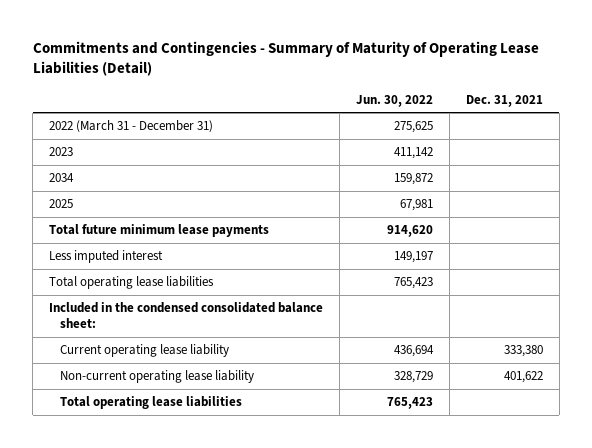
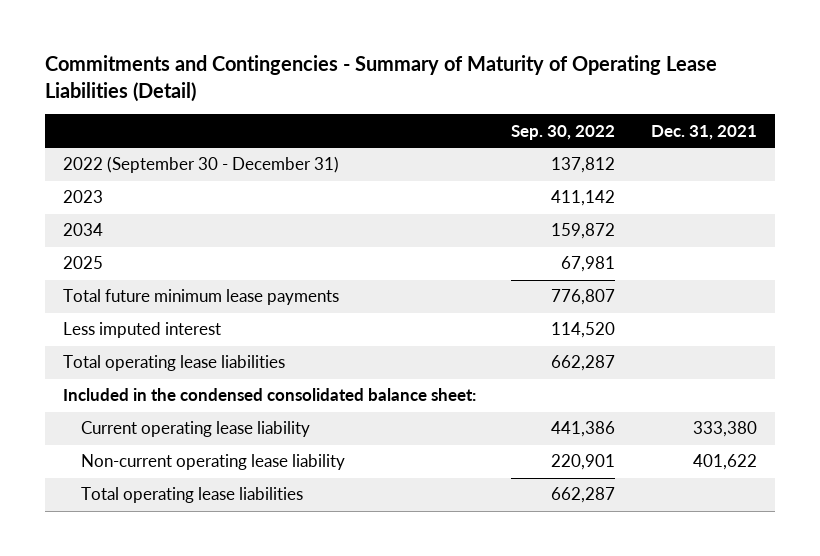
[356,94,434,107] Jun. 30, 2022 -> none
none -> [511,124,616,140] Sep. 30, 2022
[49,120,214,133] 2022 (March 31 - December 31) -> [63,156,340,174] 2022 (September 30 - December 31)

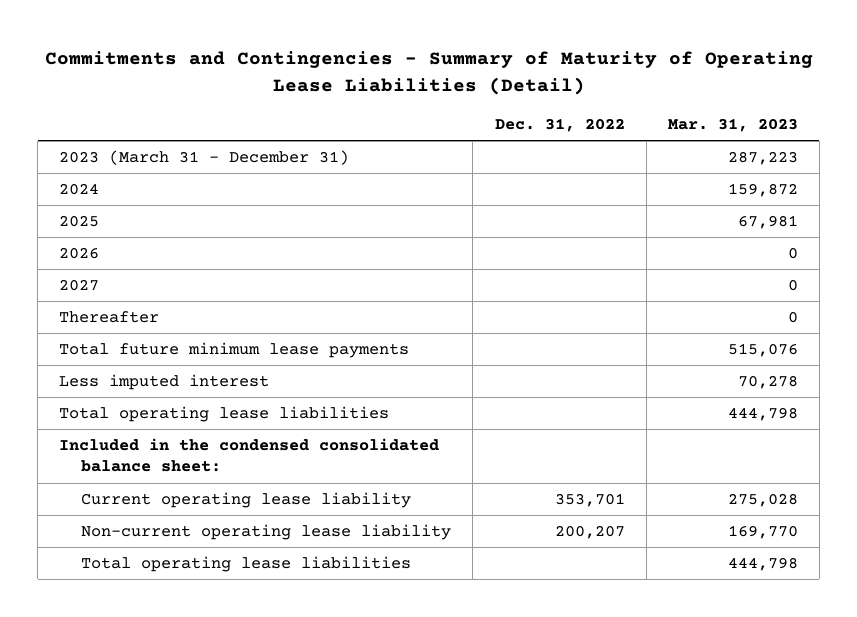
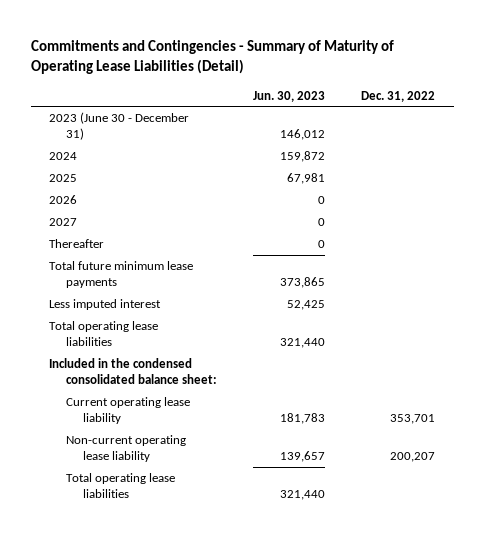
[667,117,798,132] Mar. 31, 2023 -> none
none -> [253,90,326,102] Jun. 30, 2023
[59,150,350,166] 2023 (March 31 - December 31) -> [48,112,189,141] 2023 (June 30 - December 31)

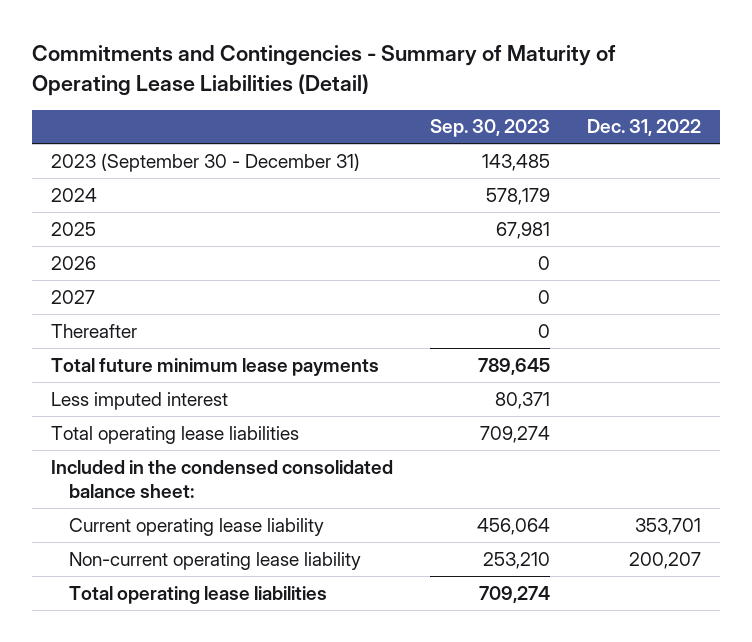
[253,90,326,102] Jun. 30, 2023 -> none
none -> [429,119,550,138] Sep. 30, 2023
[48,112,189,141] 2023 (June 30 - December 31) -> [50,152,360,172] 2023 (September 30 - December 31)

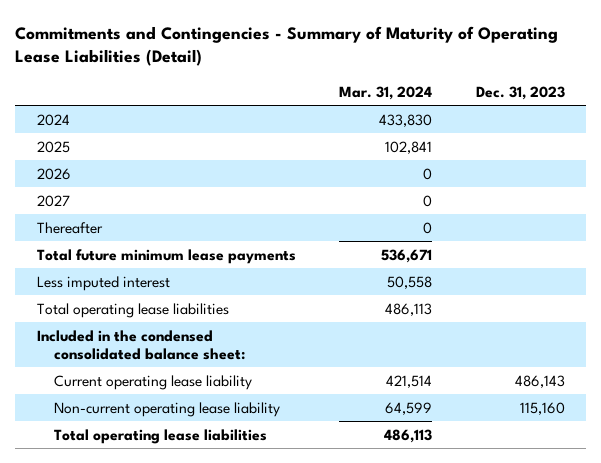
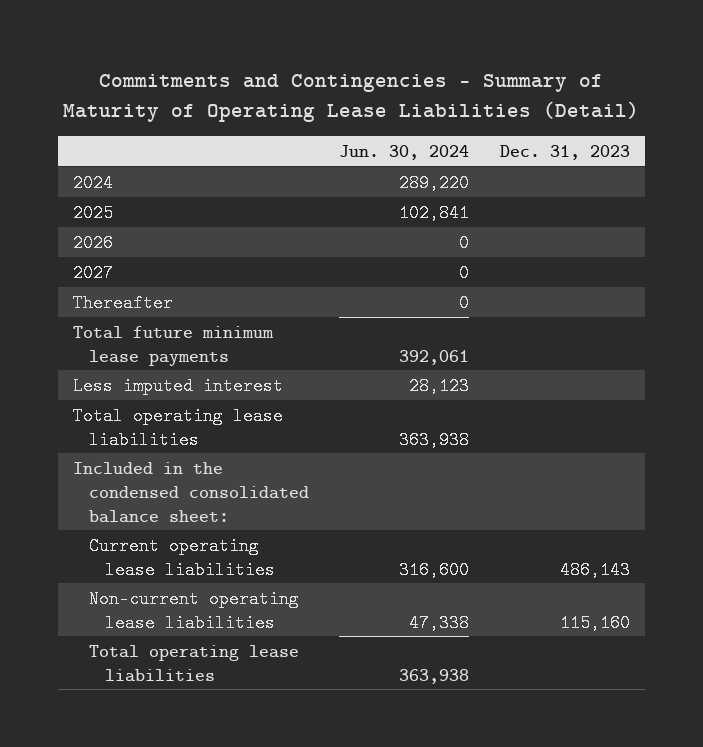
[339,85,433,100] Mar. 31, 2024 -> none
none -> [339,144,470,160] Jun. 30, 2024
[54,374,253,390] Current operating lease liability -> [88,536,275,579] Current operating lease liabilities
[54,401,281,417] Non-current operating lease liability -> [88,589,299,632] Non-current operating lease liabilities

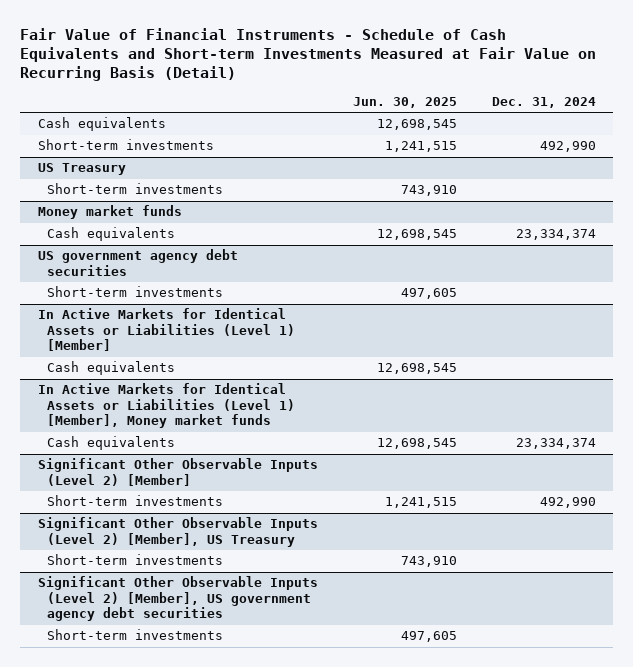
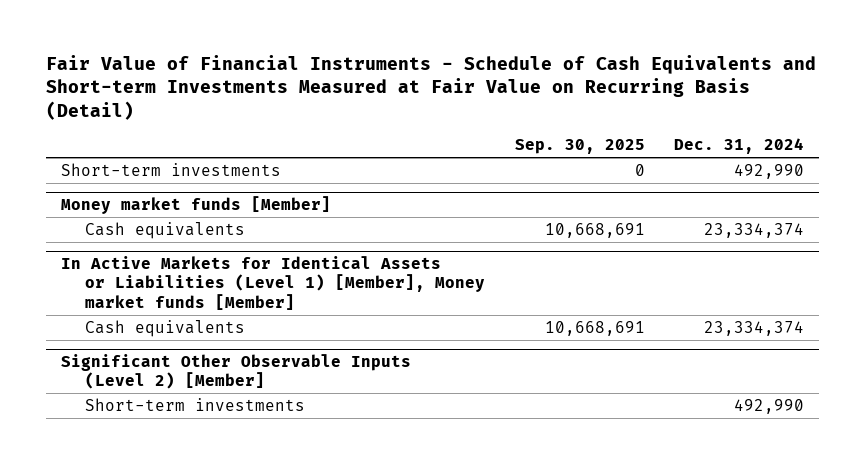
[352,97,457,109] Jun. 30, 2025 -> none
none -> [514,139,645,155] Sep. 30, 2025
[37,117,166,132] Cash equivalents -> none
[37,163,126,176] US Treasury -> none
[46,183,223,195] Short-term investments -> none
[37,205,182,220] Money market funds -> [60,196,331,215] Money market funds [Member]
[37,249,238,276] US government agency debt securities -> none
[46,286,223,298] Short-term investments -> none
[37,308,295,352] In Active Markets for Identical Assets or Liabilities (Level 1) [Member] -> none
[46,361,175,376] Cash equivalents -> none
[37,383,295,429] In Active Markets for Identical Assets or Liabilities (Level 1) [Member], Money market funds -> [60,256,485,310] In Active Markets for Identical Assets or Liabilities (Level 1) [Member], Money market funds [Member]
[37,517,318,547] Significant Other Observable Inputs (Level 2) [Member], US Treasury -> none
[46,554,223,566] Short-term investments -> none
[37,576,318,622] Significant Other Observable Inputs (Level 2) [Member], US government agency debt securities -> none
[46,629,223,641] Short-term investments -> none

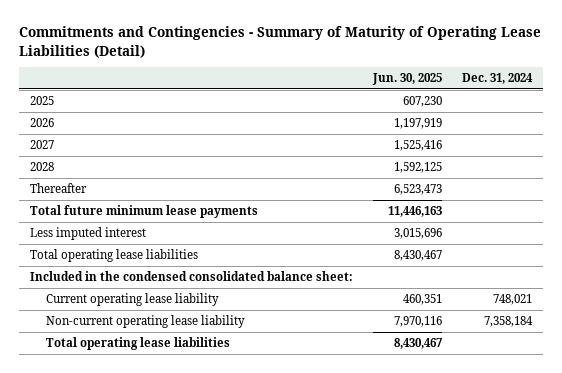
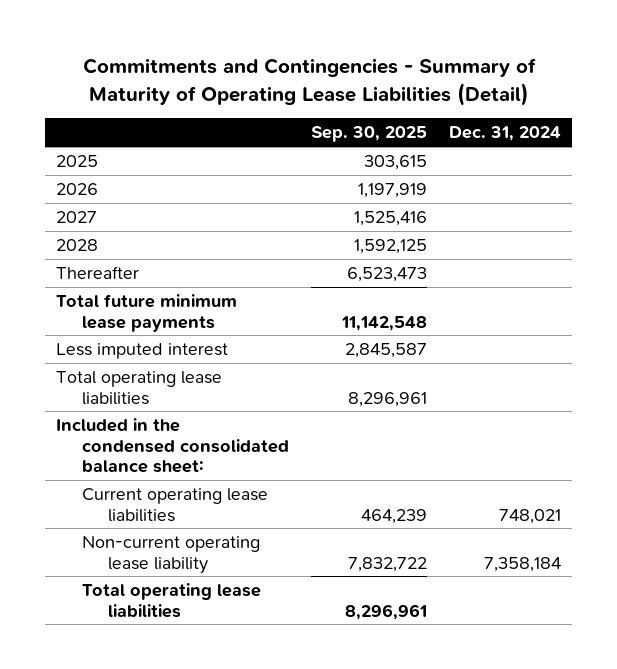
[371,73,442,86] Jun. 30, 2025 -> none
none -> [311,126,428,143] Sep. 30, 2025
[46,293,220,307] Current operating lease liability -> [82,487,269,522] Current operating lease liabilities

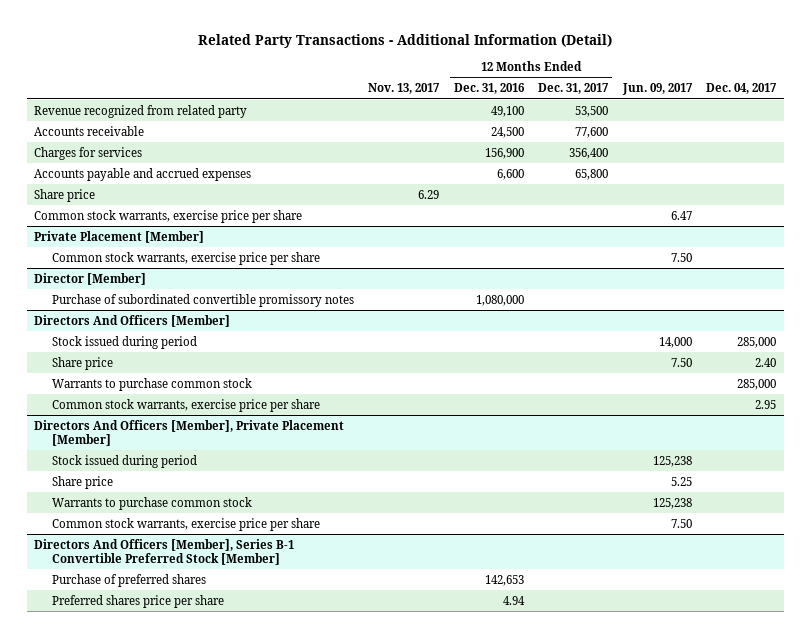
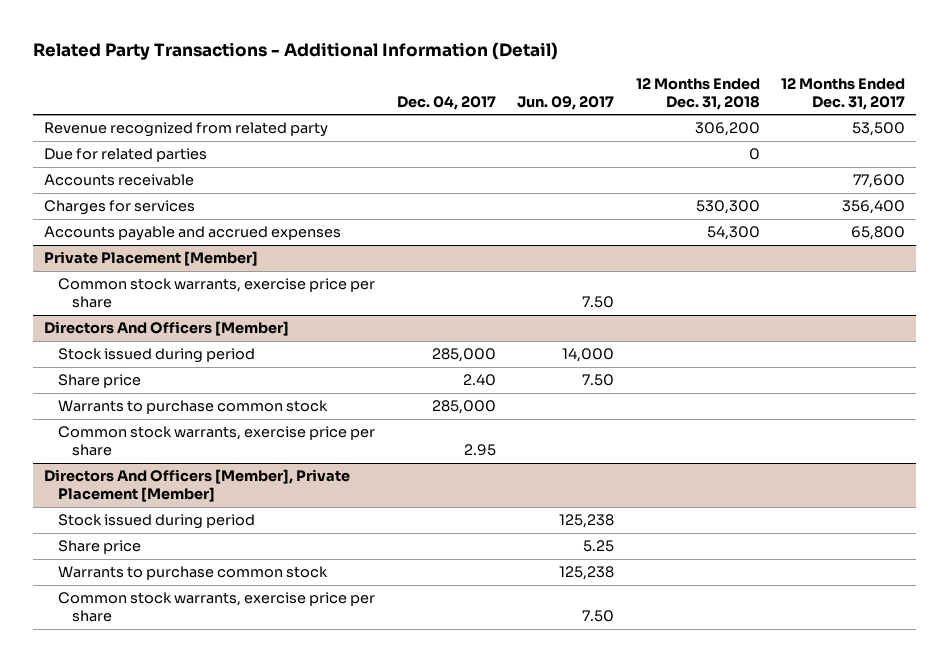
[368,83,441,95] Nov. 13, 2017 -> none
[453,83,525,95] Dec. 31, 2016 -> none
none -> [635,78,760,110] 12 Months Ended Dec. 31, 2018
none -> [43,148,207,163] Due for related parties
[34,188,96,202] Share price -> none
[34,209,303,223] Common stock warrants, exercise price per share -> none
[34,272,147,285] Director [Member] -> none
[51,293,354,307] Purchase of subordinated convertible promissory notes -> none
[34,538,295,566] Directors And Officers [Member], Series B-1 Convertible Preferred Stock [Member] -> none
[51,573,206,587] Purchase of preferred shares -> none
[51,594,224,608] Preferred shares price per share -> none

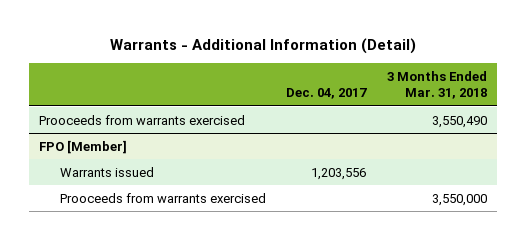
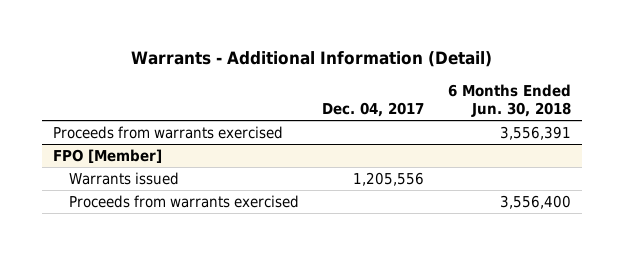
[386,70,487,100] 3 Months Ended Mar. 31, 2018 -> none
none -> [447,83,571,118] 6 Months Ended Jun. 30, 2018
[39,114,246,125] Prooceeds from warrants exercised -> [53,125,284,139] Proceeds from warrants exercised
[311,167,367,180] 1,203,556 -> [353,171,425,186] 1,205,556
[59,192,266,203] Prooceeds from warrants exercised -> [69,194,300,208] Proceeds from warrants exercised

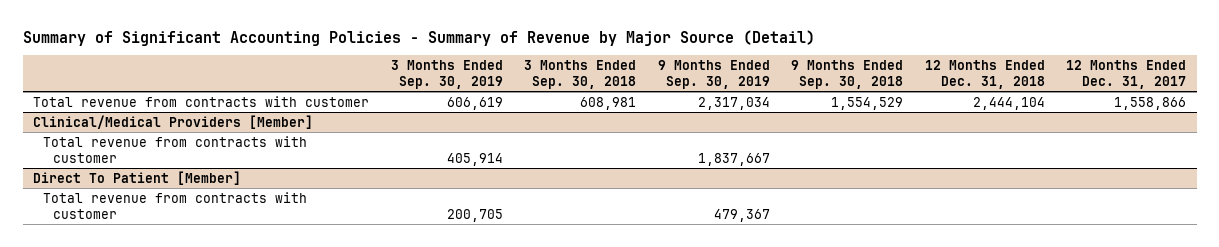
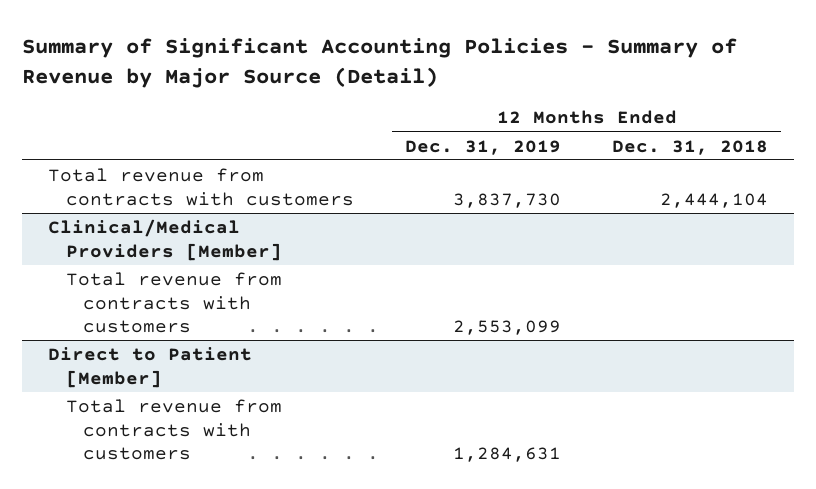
[390,60,503,90] 3 Months Ended Sep. 30, 2019 -> none
[524,60,637,90] 3 Months Ended Sep. 30, 2018 -> none
[657,60,770,90] 9 Months Ended Sep. 30, 2019 -> none
[791,60,904,90] 9 Months Ended Sep. 30, 2018 -> none
[1065,60,1186,90] 12 Months Ended Dec. 31, 2017 -> none
none -> [404,139,561,155] Dec. 31, 2019
[33,95,370,107] Total revenue from contracts with customer -> [47,168,354,206] Total revenue from contracts with customers
[42,135,307,163] Total revenue from contracts with customer -> [65,272,282,334] Total revenue from contracts with customers
[33,170,242,185] Direct To Patient [Member] -> [47,347,252,388] Direct to Patient [Member]
[42,191,307,219] Total revenue from contracts with customer -> [65,399,282,461] Total revenue from contracts with customers

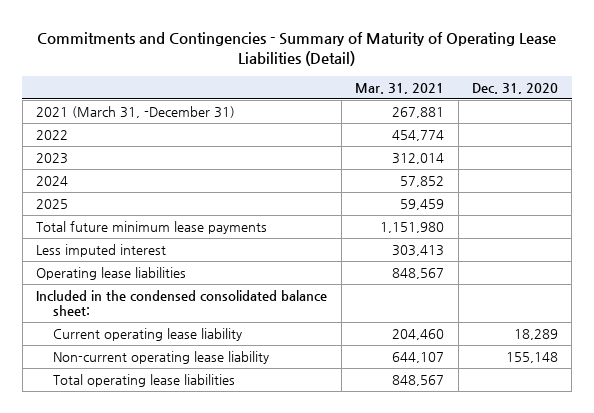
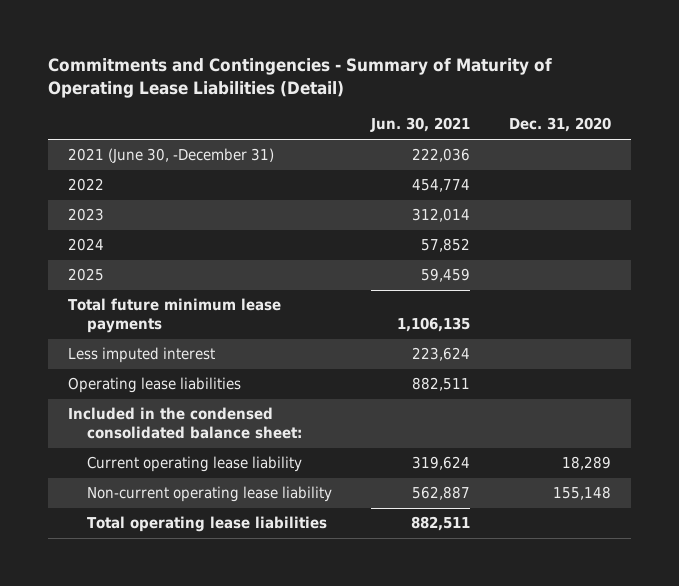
[355,82,445,94] Mar. 31, 2021 -> none
none -> [369,117,470,133] Jun. 30, 2021
[36,106,236,119] 2021 (March 31, -December 31) -> [67,148,274,164] 2021 (June 30, -December 31)

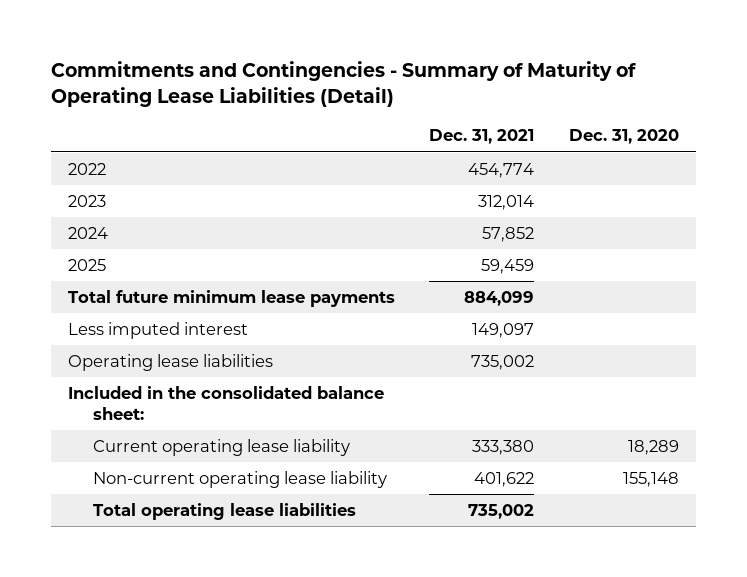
[369,117,470,133] Jun. 30, 2021 -> none
none -> [429,129,535,145] Dec. 31, 2021
[67,148,274,164] 2021 (June 30, -December 31) -> none
[67,407,302,439] Included in the condensed consolidated balance sheet: -> [68,385,385,421] Included in the consolidated balance sheet:

